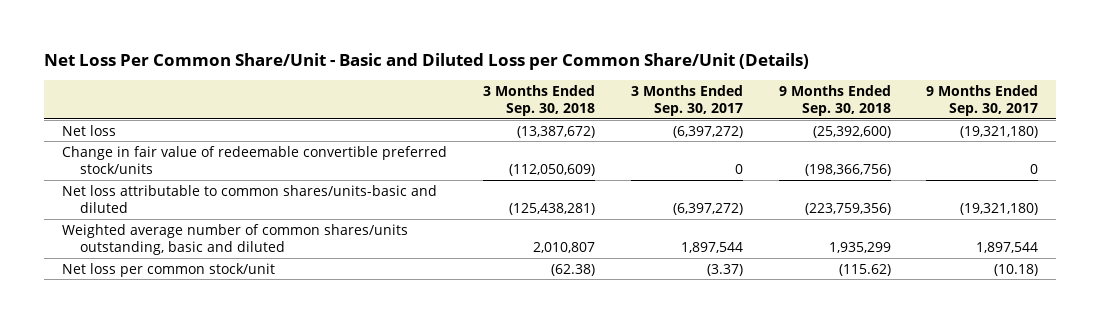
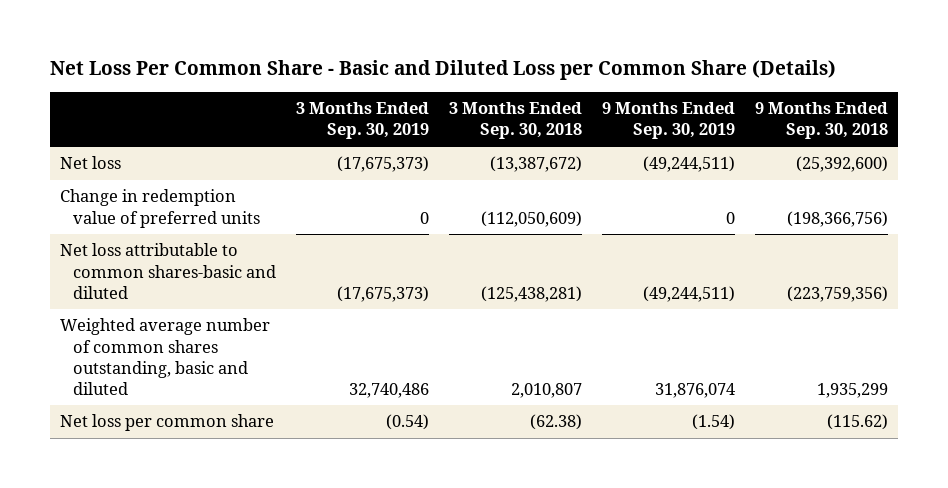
[44,53,810,71] Net Loss Per Common Share/Unit - Basic and Diluted Loss per Common Share/Unit (Details) -> [49,60,836,81] Net Loss Per Common Share - Basic and Diluted Loss per Common Share (Details)
[630,84,743,117] 3 Months Ended Sep. 30, 2017 -> none
[926,84,1039,117] 9 Months Ended Sep. 30, 2017 -> none
none -> [296,102,430,140] 3 Months Ended Sep. 30, 2019
none -> [602,102,736,140] 9 Months Ended Sep. 30, 2019
[62,145,448,175] Change in fair value of redeemable convertible preferred stock/units -> [59,189,261,228] Change in redemption value of preferred units
[62,184,438,214] Net loss attributable to common shares/units-basic and diluted -> [59,243,277,299] Net loss attributable to common shares-basic and diluted
[62,223,409,256] Weighted average number of common shares/units outstanding, basic and diluted -> [59,318,270,395] Weighted average number of common shares outstanding, basic and diluted
[62,262,276,277] Net loss per common stock/unit -> [59,414,274,432] Net loss per common share

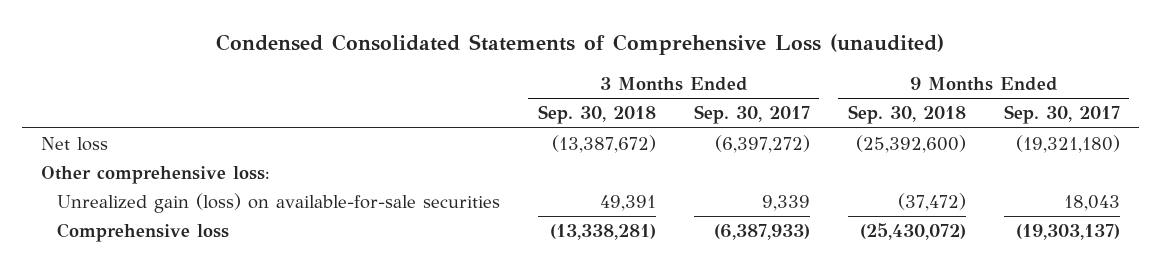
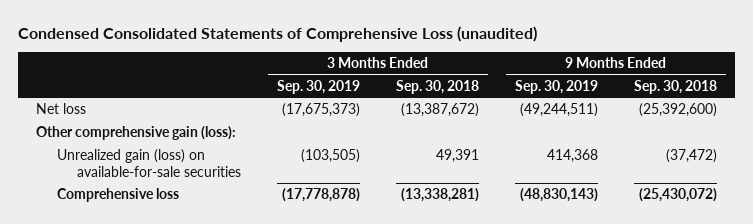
[693,105,810,125] Sep. 30, 2017 -> none
[1003,105,1120,125] Sep. 30, 2017 -> none
none -> [277,80,361,95] Sep. 30, 2019
none -> [515,80,599,95] Sep. 30, 2019
[40,166,270,185] Other comprehensive loss: -> [35,126,236,141] Other comprehensive gain (loss):

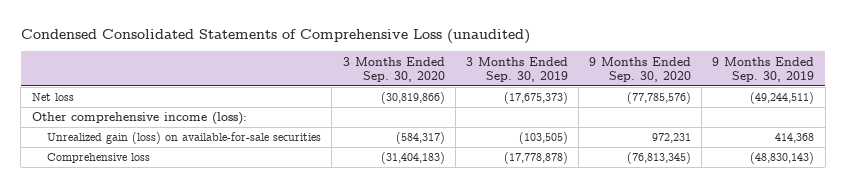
[396,80,480,95] Sep. 30, 2018 -> none
[634,80,718,95] Sep. 30, 2018 -> none
none -> [342,56,445,82] 3 Months Ended Sep. 30, 2020
none -> [589,56,692,82] 9 Months Ended Sep. 30, 2020
[35,126,236,141] Other comprehensive gain (loss): -> [31,112,247,126] Other comprehensive income (loss):

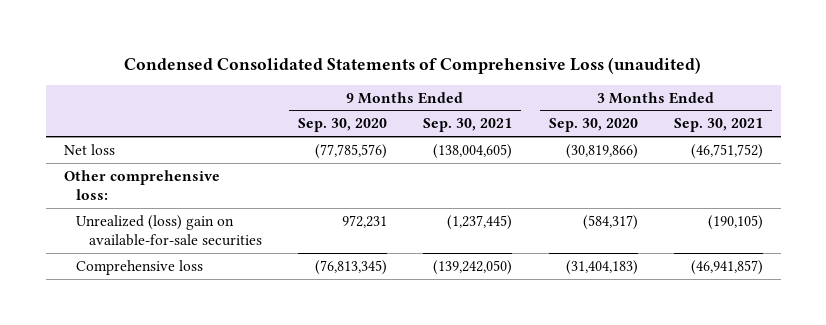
[465,56,568,82] 3 Months Ended Sep. 30, 2019 -> none
[712,56,815,82] 9 Months Ended Sep. 30, 2019 -> none
none -> [423,118,513,133] Sep. 30, 2021
none -> [673,118,763,133] Sep. 30, 2021
[31,112,247,126] Other comprehensive income (loss): -> [63,169,220,200] Other comprehensive loss:
[47,132,322,145] Unrealized gain (loss) on available-for-sale securities -> [76,214,263,246] Unrealized (loss) gain on available-for-sale securities

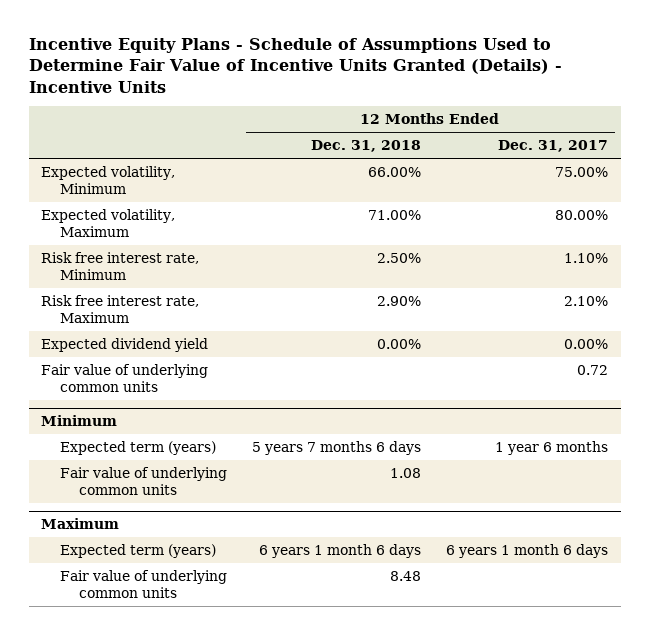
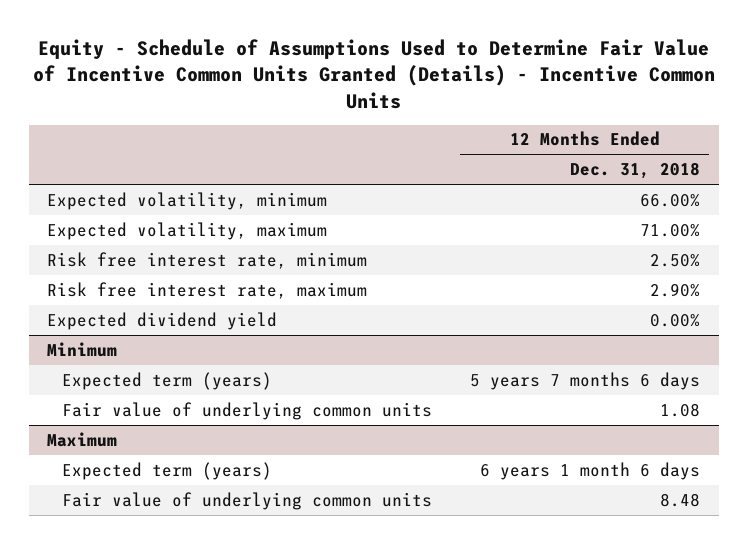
[28,38,562,93] Incentive Equity Plans - Schedule of Assumptions Used to Determine Fair Value of Incentive Units Granted (Details) - Incentive Units -> [32,38,715,109] Equity - Schedule of Assumptions Used to Determine Fair Value of Incentive Common Units Granted (Details) - Incentive Common Units
[498,140,609,153] Dec. 31, 2017 -> none
[41,165,176,194] Expected volatility, Minimum -> [47,191,328,210] Expected volatility, minimum
[41,208,176,237] Expected volatility, Maximum -> [47,221,328,240] Expected volatility, maximum
[41,251,200,280] Risk free interest rate, Minimum -> [47,251,368,269] Risk free interest rate, minimum
[41,294,200,323] Risk free interest rate, Maximum -> [47,281,368,299] Risk free interest rate, maximum
[41,363,209,392] Fair value of underlying common units -> none

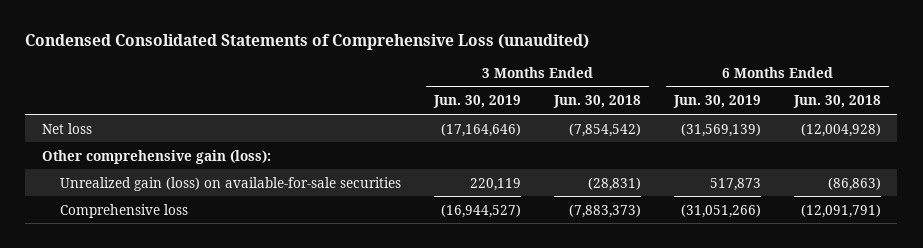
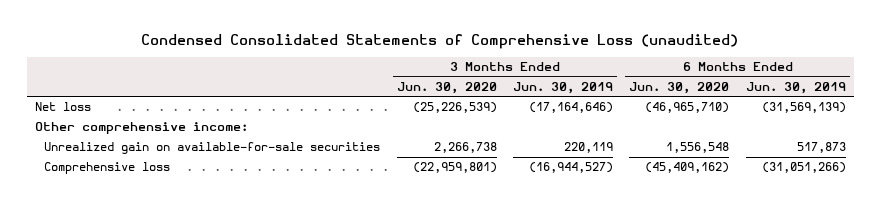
[553,95,642,109] Jun. 30, 2018 -> none
[793,95,882,109] Jun. 30, 2018 -> none
none -> [396,81,497,94] Jun. 30, 2020
none -> [629,81,730,94] Jun. 30, 2020
[41,149,271,164] Other comprehensive gain (loss): -> [35,122,249,135] Other comprehensive income:
[60,176,402,191] Unrealized gain (loss) on available-for-sale securities -> [44,142,381,155] Unrealized gain on available-for-sale securities

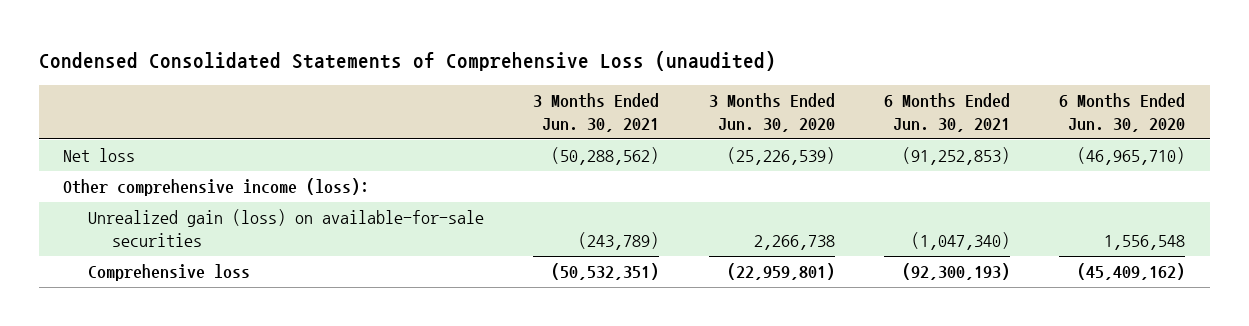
[513,81,614,94] Jun. 30, 2019 -> none
[745,81,846,94] Jun. 30, 2019 -> none
none -> [533,93,660,133] 3 Months Ended Jun. 30, 2021
none -> [884,93,1011,133] 6 Months Ended Jun. 30, 2021
[35,122,249,135] Other comprehensive income: -> [63,178,370,197] Other comprehensive income (loss):
[44,142,381,155] Unrealized gain on available-for-sale securities -> [87,209,484,248] Unrealized gain (loss) on available-for-sale securities

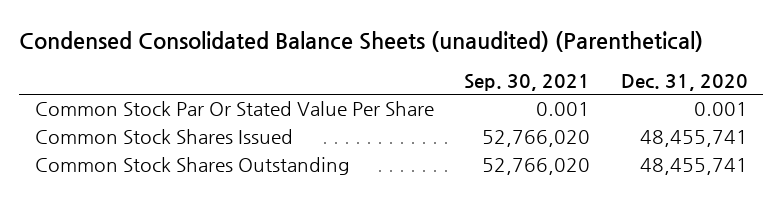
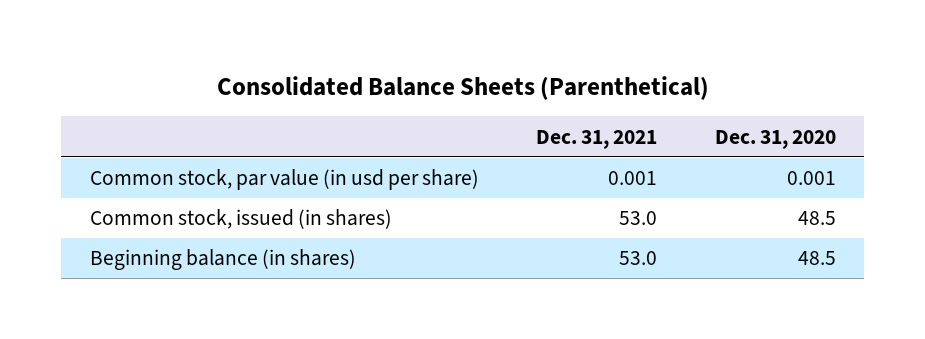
[19,31,704,53] Condensed Consolidated Balance Sheets (unaudited) (Parenthetical) -> [216,75,709,100] Consolidated Balance Sheets (Parenthetical)
[464,74,591,92] Sep. 30, 2021 -> none
none -> [536,129,658,149] Dec. 31, 2021
[34,157,350,176] Common Stock Shares Outstanding -> none
[34,101,434,117] Common Stock Par Or Stated Value Per Share -> [89,169,479,191] Common stock, par value (in usd per share)
[34,129,293,145] Common Stock Shares Issued -> [89,209,392,230] Common stock, issued (in shares)
[639,130,748,148] 48,455,741 -> [797,211,836,226] 48.5
none -> [89,249,356,271] Beginning balance (in shares)

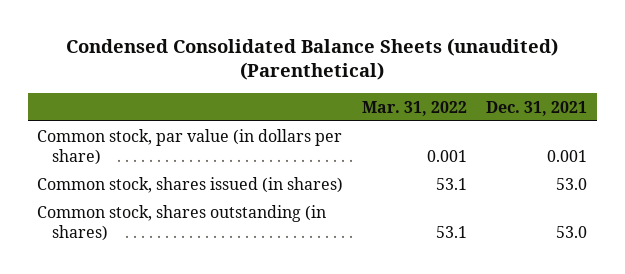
[216,75,709,100] Consolidated Balance Sheets (Parenthetical) -> [66,37,559,81] Condensed Consolidated Balance Sheets (unaudited) (Parenthetical)
[714,129,836,149] Dec. 31, 2020 -> none
none -> [362,100,468,116] Mar. 31, 2022
[89,169,479,191] Common stock, par value (in usd per share) -> [37,128,343,165] Common stock, par value (in dollars per share)
[89,209,392,230] Common stock, issued (in shares) -> [37,176,344,193] Common stock, shares issued (in shares)
[89,249,356,271] Beginning balance (in shares) -> [37,204,327,241] Common stock, shares outstanding (in shares)

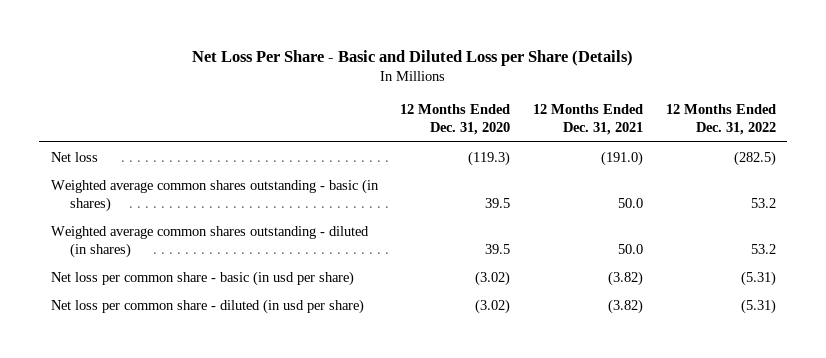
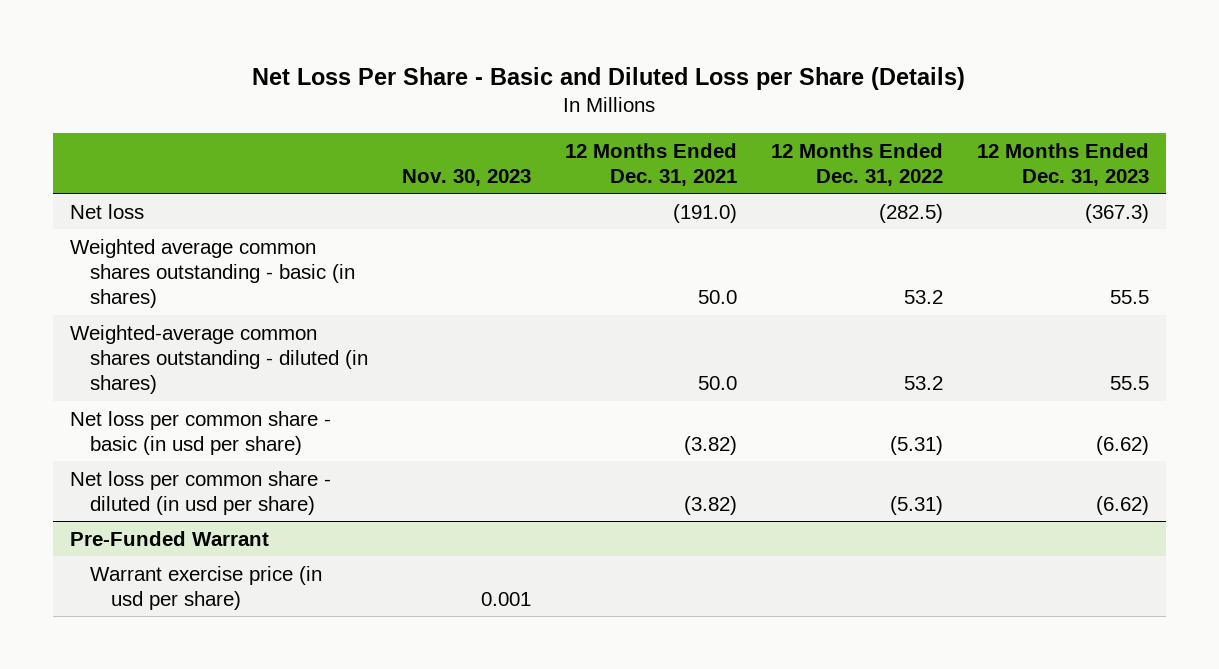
[400,104,511,136] 12 Months Ended Dec. 31, 2020 -> none
none -> [402,168,532,186] Nov. 30, 2023
none -> [976,142,1149,186] 12 Months Ended Dec. 31, 2023
[50,225,369,258] Weighted average common shares outstanding - diluted (in shares) -> [69,324,369,395] Weighted-average common shares outstanding - diluted (in shares)
none -> [69,530,269,546] Pre-Funded Warrant
none -> [90,565,323,610] Warrant exercise price (in usd per share)

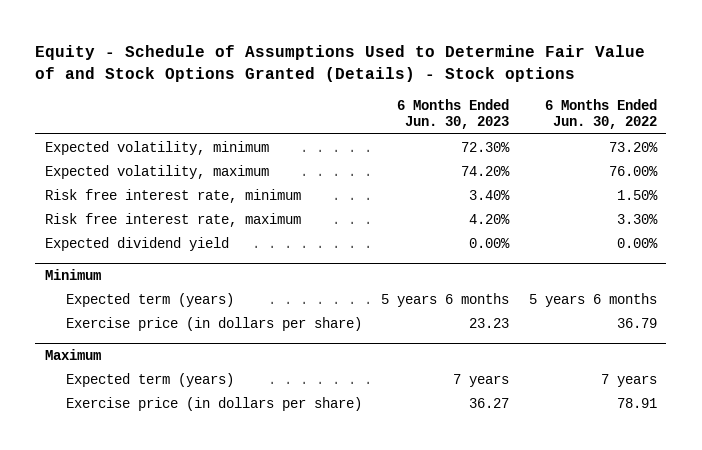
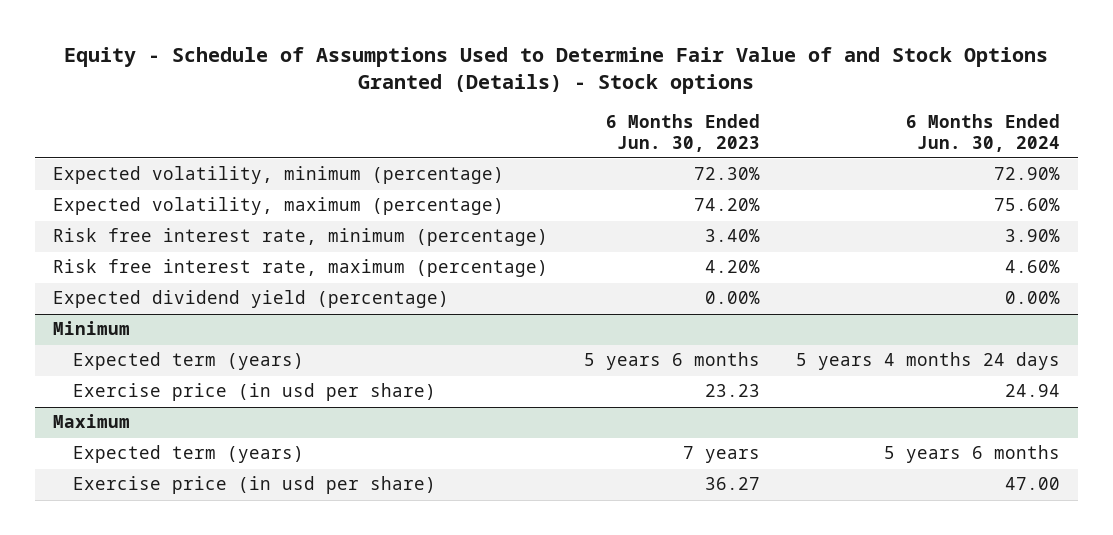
[544,98,657,130] 6 Months Ended Jun. 30, 2022 -> none
none -> [905,113,1060,152] 6 Months Ended Jun. 30, 2024
[44,140,269,155] Expected volatility, minimum -> [52,166,504,185] Expected volatility, minimum (percentage)
[44,164,269,179] Expected volatility, maximum -> [52,197,504,216] Expected volatility, maximum (percentage)
[44,188,301,203] Risk free interest rate, minimum -> [52,228,548,247] Risk free interest rate, minimum (percentage)
[44,212,301,227] Risk free interest rate, maximum -> [52,259,548,278] Risk free interest rate, maximum (percentage)
[44,236,229,251] Expected dividend yield -> [52,290,449,309] Expected dividend yield (percentage)
[65,316,362,331] Exercise price (in dollars per share) -> [73,383,437,402] Exercise price (in usd per share)
[65,396,362,411] Exercise price (in dollars per share) -> [73,476,437,495] Exercise price (in usd per share)

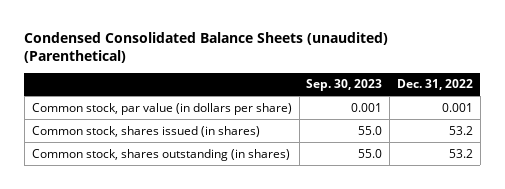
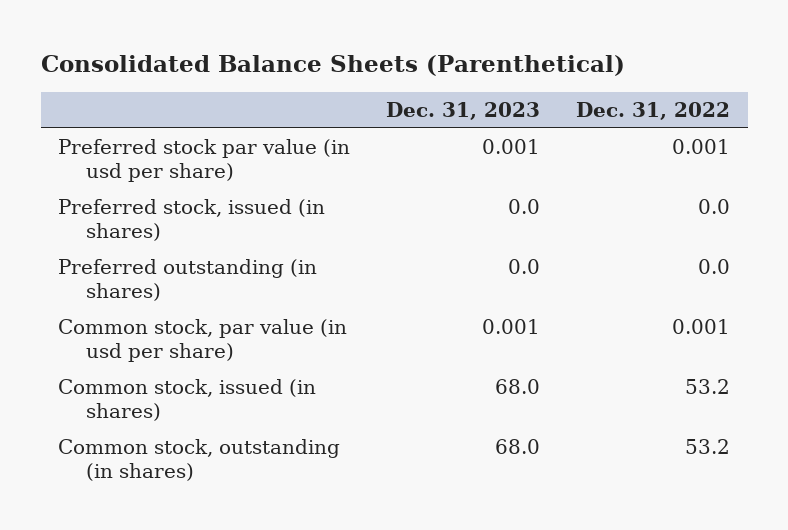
[24,31,389,63] Condensed Consolidated Balance Sheets (unaudited) (Parenthetical) -> [40,54,625,76] Consolidated Balance Sheets (Parenthetical)
[306,79,383,92] Sep. 30, 2023 -> none
none -> [386,102,541,121] Dec. 31, 2023
none -> [58,139,351,183] Preferred stock par value (in usd per share)
none -> [58,199,326,242] Preferred stock, issued (in shares)
none -> [58,259,318,302] Preferred outstanding (in shares)
[31,102,292,115] Common stock, par value (in dollars per share) -> [58,319,348,363] Common stock, par value (in usd per share)
[31,125,260,137] Common stock, shares issued (in shares) -> [58,379,317,422] Common stock, issued (in shares)
[31,148,290,161] Common stock, shares outstanding (in shares) -> [58,439,341,482] Common stock, outstanding (in shares)

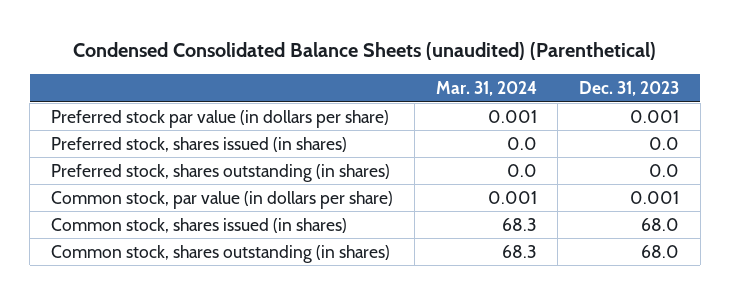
[40,54,625,76] Consolidated Balance Sheets (Parenthetical) -> [73,41,657,60] Condensed Consolidated Balance Sheets (unaudited) (Parenthetical)
[575,102,730,121] Dec. 31, 2022 -> none
none -> [435,81,537,97] Mar. 31, 2024
[58,139,351,183] Preferred stock par value (in usd per share) -> [51,109,390,128] Preferred stock par value (in dollars per share)
[58,199,326,242] Preferred stock, issued (in shares) -> [51,136,348,152] Preferred stock, shares issued (in shares)
[58,259,318,302] Preferred outstanding (in shares) -> [51,163,391,182] Preferred stock, shares outstanding (in shares)
[58,319,348,363] Common stock, par value (in usd per share) -> [51,190,394,209] Common stock, par value (in dollars per share)
[58,379,317,422] Common stock, issued (in shares) -> [51,217,348,233] Common stock, shares issued (in shares)
[58,439,341,482] Common stock, outstanding (in shares) -> [51,244,391,263] Common stock, shares outstanding (in shares)

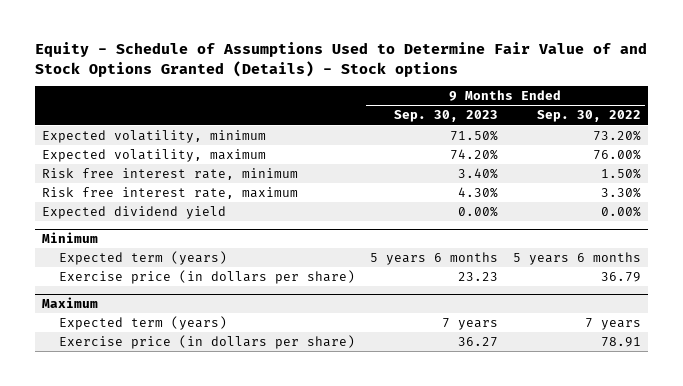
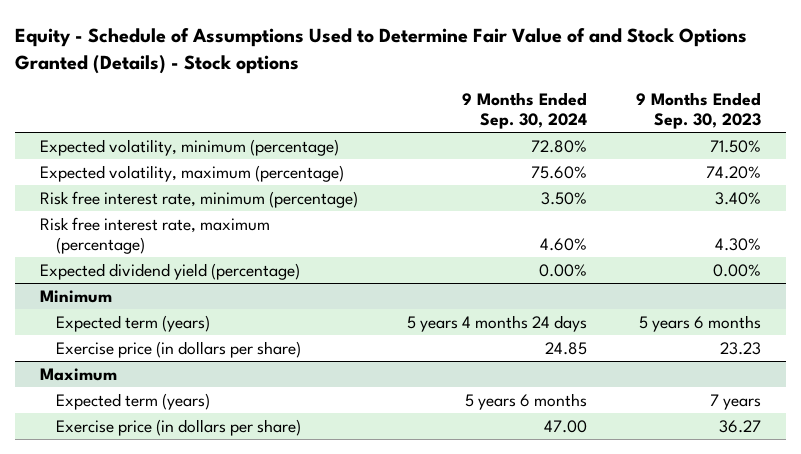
[536,110,641,123] Sep. 30, 2022 -> none
none -> [462,91,588,130] 9 Months Ended Sep. 30, 2024
[42,130,267,144] Expected volatility, minimum -> [39,138,339,156] Expected volatility, minimum (percentage)
[42,149,267,163] Expected volatility, maximum -> [39,164,344,182] Expected volatility, maximum (percentage)
[42,168,299,181] Risk free interest rate, minimum -> [39,190,358,208] Risk free interest rate, minimum (percentage)
[42,187,299,200] Risk free interest rate, maximum -> [39,216,270,255] Risk free interest rate, maximum (percentage)
[42,206,227,220] Expected dividend yield -> [39,262,300,280] Expected dividend yield (percentage)

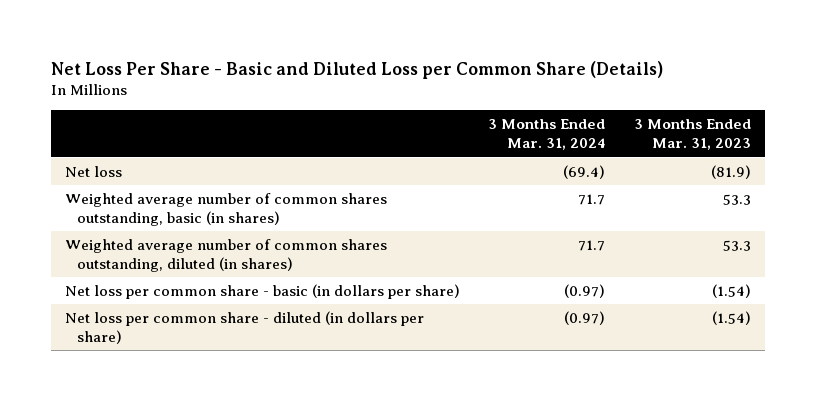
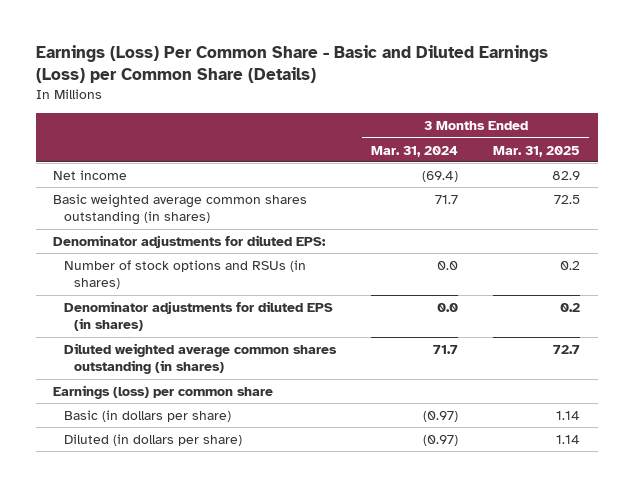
[51,60,664,79] Net Loss Per Share - Basic and Diluted Loss per Common Share (Details) -> [35,44,548,83] Earnings (Loss) Per Common Share - Basic and Diluted Earnings (Loss) per Common Share (Details)
[633,119,751,151] 3 Months Ended Mar. 31, 2023 -> none
none -> [493,145,581,157] Mar. 31, 2025
[65,165,123,177] Net loss -> [53,170,128,181] Net income
[65,192,388,226] Weighted average number of common shares outstanding, basic (in shares) -> [53,194,308,226] Basic weighted average common shares outstanding (in shares)
none -> [53,235,327,249] Denominator adjustments for diluted EPS:
none -> [63,260,306,290] Number of stock options and RSUs (in shares)
none -> [63,301,333,332] Denominator adjustments for diluted EPS (in shares)
[65,238,388,272] Weighted average number of common shares outstanding, diluted (in shares) -> [63,343,337,375] Diluted weighted average common shares outstanding (in shares)
none -> [53,385,274,400] Earnings (loss) per common share
[65,283,461,299] Net loss per common share - basic (in dollars per share) -> [63,410,231,423] Basic (in dollars per share)
[65,310,425,344] Net loss per common share - diluted (in dollars per share) -> [63,434,242,447] Diluted (in dollars per share)

